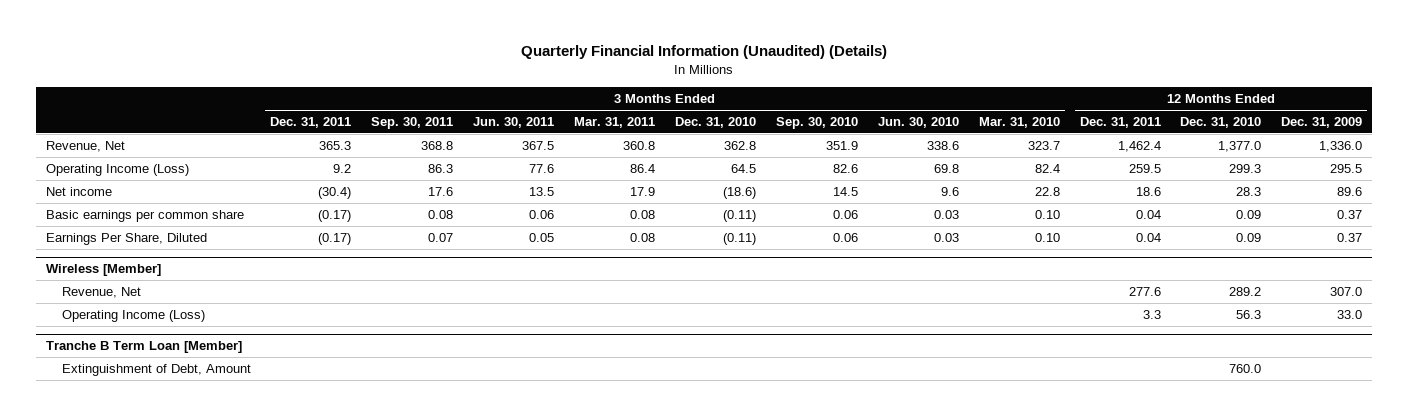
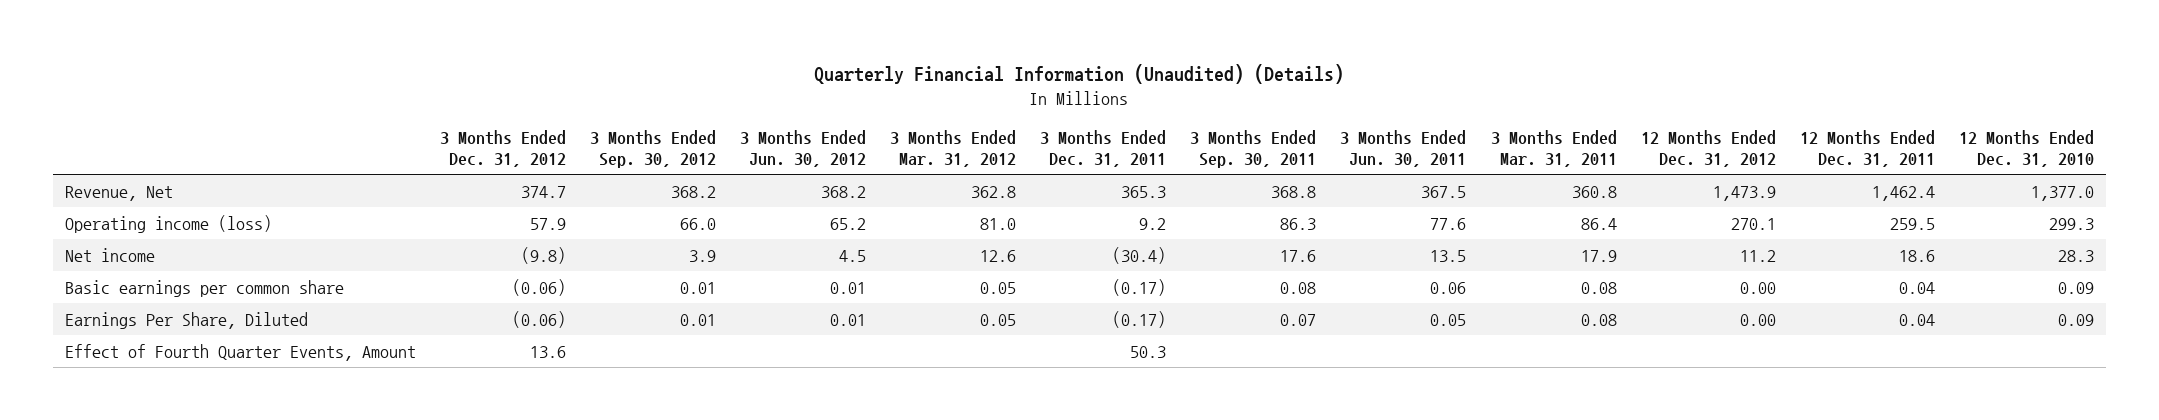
[674,117,756,129] Dec. 31, 2010 -> none
[775,117,858,130] Sep. 30, 2010 -> none
[877,117,959,129] Jun. 30, 2010 -> none
[978,117,1060,129] Mar. 31, 2010 -> none
[1281,117,1363,129] Dec. 31, 2009 -> none
none -> [439,129,566,168] 3 Months Ended Dec. 31, 2012
none -> [589,129,716,169] 3 Months Ended Sep. 30, 2012
none -> [740,129,867,168] 3 Months Ended Jun. 30, 2012
none -> [890,129,1017,168] 3 Months Ended Mar. 31, 2012
none -> [1640,129,1776,168] 12 Months Ended Dec. 31, 2012
[45,163,189,176] Operating Income (Loss) -> [64,214,272,233] Operating income (loss)
[45,264,161,277] Wireless [Member] -> none
[61,286,141,298] Revenue, Net -> none
[61,309,205,322] Operating Income (Loss) -> none
[45,341,242,354] Tranche B Term Loan [Member] -> none
[61,363,251,376] Extinguishment of Debt, Amount -> none
none -> [64,343,416,361] Effect of Fourth Quarter Events, Amount

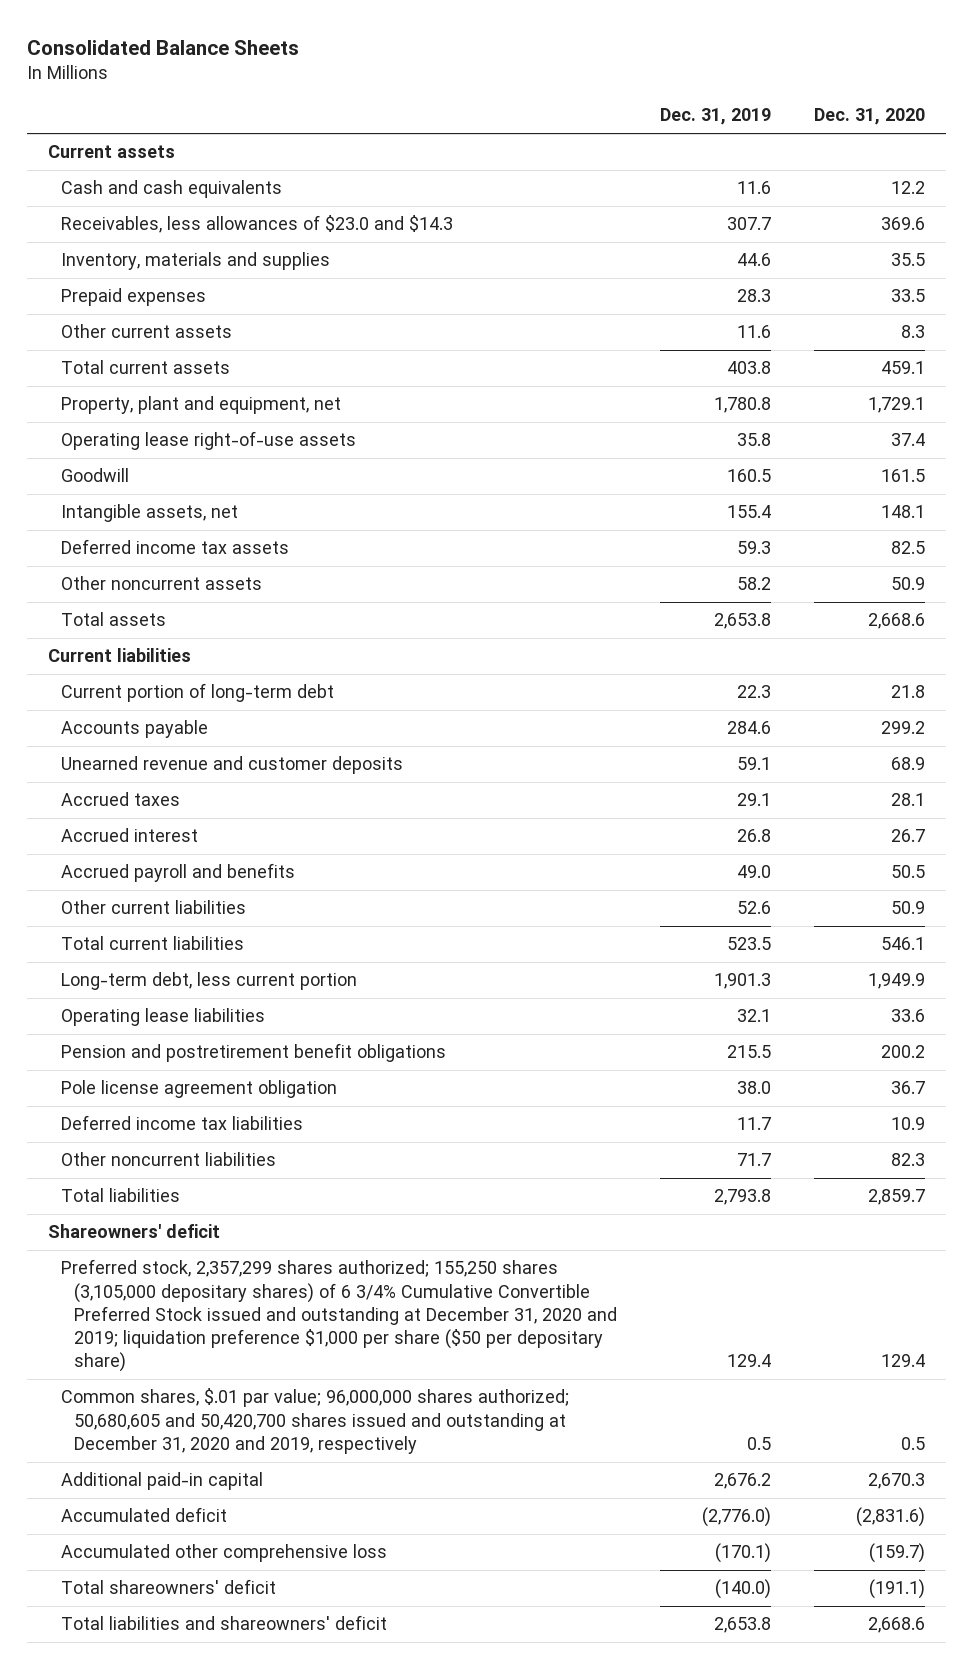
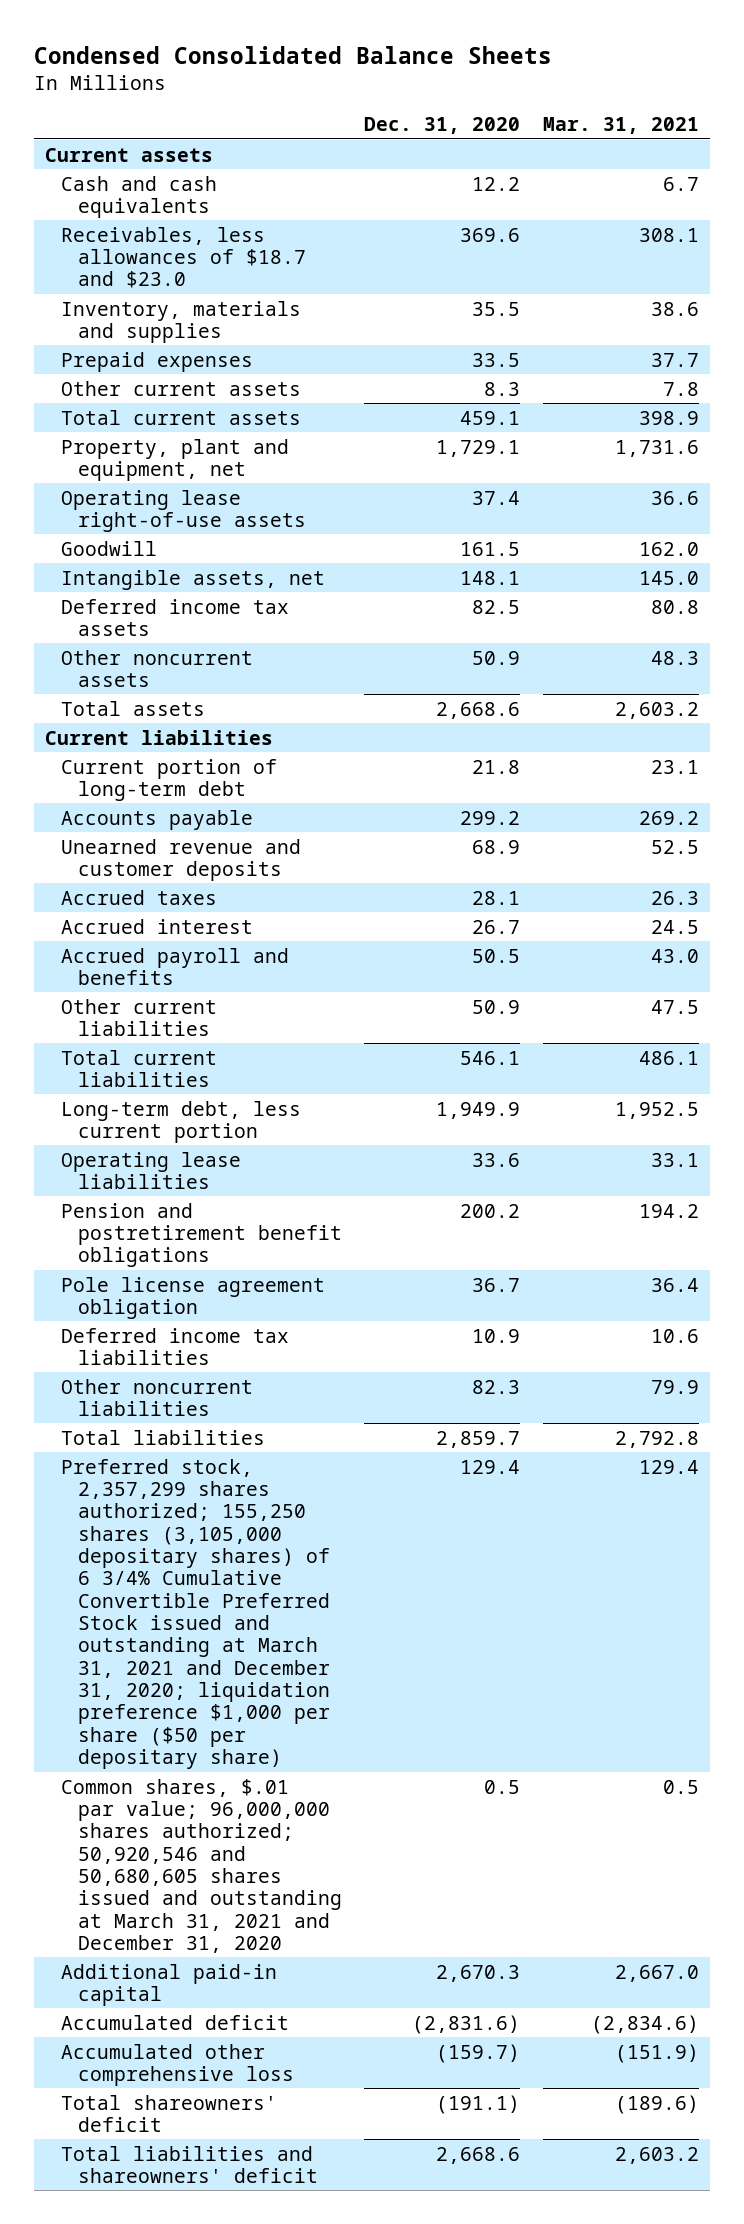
[26,39,299,55] Consolidated Balance Sheets -> [33,46,552,65] Condensed Consolidated Balance Sheets
[660,108,772,126] Dec. 31, 2019 -> none
none -> [542,117,699,135] Mar. 31, 2021
[61,215,454,234] Receivables, less allowances of $23.0 and $14.3 -> [61,226,306,289] Receivables, less allowances of $18.7 and $23.0
[48,1224,221,1239] Shareowners' deficit -> none
[61,1259,618,1373] Preferred stock, 2,357,299 shares authorized; 155,250 shares (3,105,000 depositary shares) of 6 3/4% Cumulative Convertible Preferred Stock issued and outstanding at December 31, 2020 and 2019; liquidation preference $1,000 per share ($50 per depositary share) -> [61,1458,330,1770] Preferred stock, 2,357,299 shares authorized; 155,250 shares (3,105,000 depositary shares) of 6 3/4% Cumulative Convertible Preferred Stock issued and outstanding at March 31, 2021 and December 31, 2020; liquidation preference $1,000 per share ($50 per depositary share)
[61,1388,570,1454] Common shares, $.01 par value; 96,000,000 shares authorized; 50,680,605 and 50,420,700 shares issued and outstanding at December 31, 2020 and 2019, respectively -> [61,1778,342,1953] Common shares, $.01 par value; 96,000,000 shares authorized; 50,920,546 and 50,680,605 shares issued and outstanding at March 31, 2021 and December 31, 2020

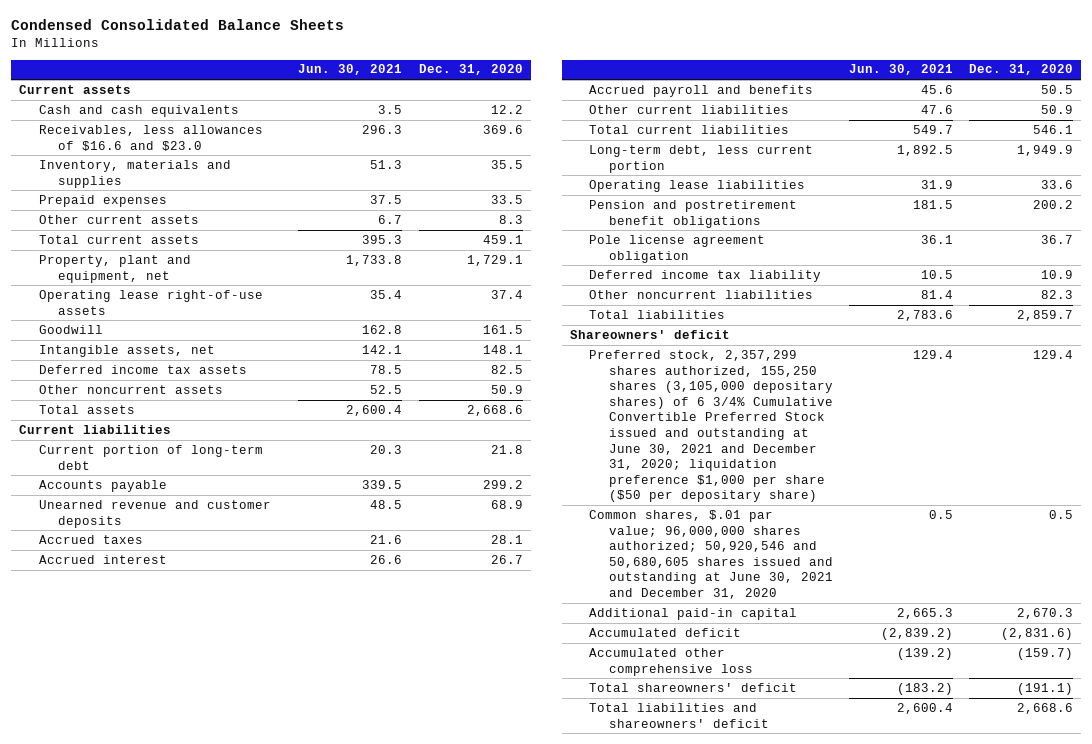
[542,117,699,135] Mar. 31, 2021 -> none
none -> [298,64,403,76] Jun. 30, 2021
[61,226,306,289] Receivables, less allowances of $18.7 and $23.0 -> [38,124,263,151] Receivables, less allowances of $16.6 and $23.0
[61,1327,290,1365] Deferred income tax liabilities -> [589,269,822,282] Deferred income tax liability
none -> [569,329,730,339] Shareowners' deficit
[61,1458,330,1770] Preferred stock, 2,357,299 shares authorized; 155,250 shares (3,105,000 depositary shares) of 6 3/4% Cumulative Convertible Preferred Stock issued and outstanding at March 31, 2021 and December 31, 2020; liquidation preference $1,000 per share ($50 per depositary share) -> [589,349,834,503] Preferred stock, 2,357,299 shares authorized, 155,250 shares (3,105,000 depositary shares) of 6 3/4% Cumulative Convertible Preferred Stock issued and outstanding at June 30, 2021 and December 31, 2020; liquidation preference $1,000 per share ($50 per depositary share)
[61,1778,342,1953] Common shares, $.01 par value; 96,000,000 shares authorized; 50,920,546 and 50,680,605 shares issued and outstanding at March 31, 2021 and December 31, 2020 -> [589,509,834,599] Common shares, $.01 par value; 96,000,000 shares authorized; 50,920,546 and 50,680,605 shares issued and outstanding at June 30, 2021 and December 31, 2020

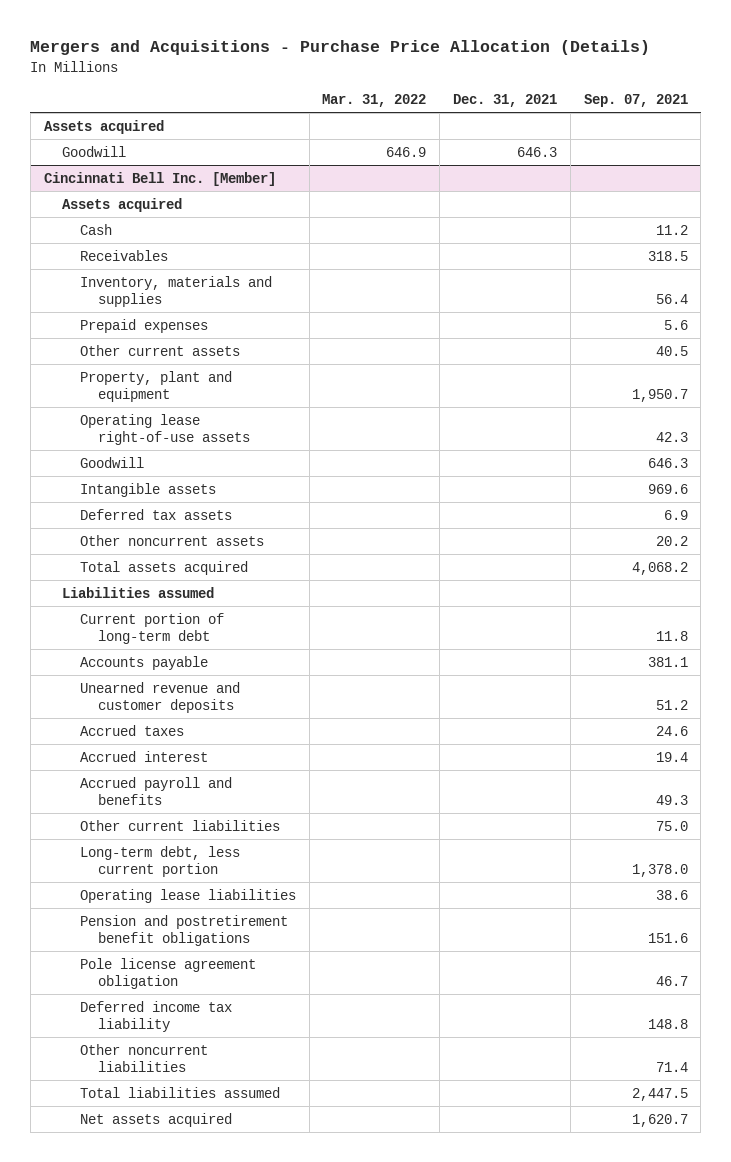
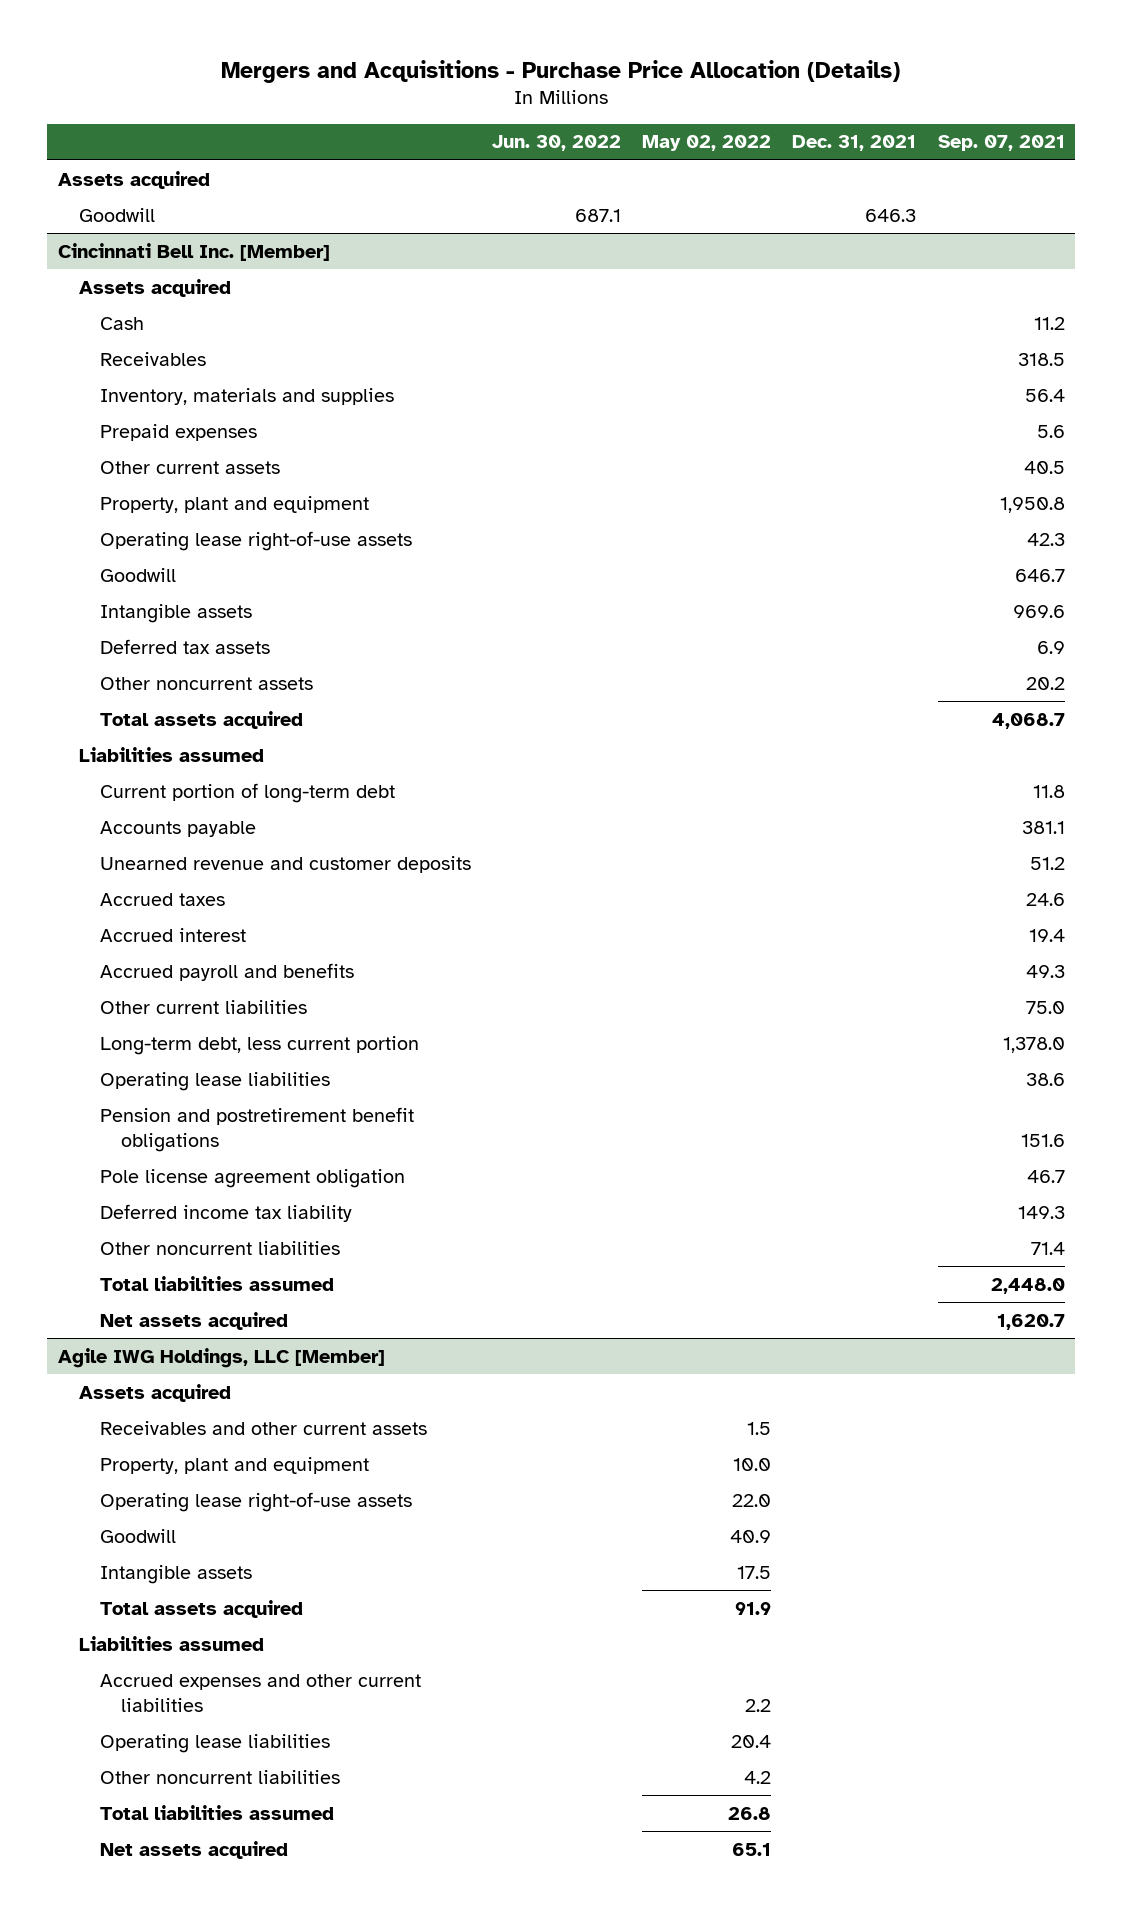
[322,93,427,107] Mar. 31, 2022 -> none
none -> [492,135,622,152] Jun. 30, 2022
none -> [642,135,772,152] May 02, 2022
[631,388,688,402] 1,950.7 -> [999,496,1065,513] 1,950.8
[647,457,688,468] 646.3 -> [1014,568,1065,582] 646.7
[631,561,688,575] 4,068.2 -> [991,712,1065,729] 4,068.7
[647,1018,688,1029] 148.8 -> [1017,1205,1065,1219] 149.3
[631,1087,688,1101] 2,447.5 -> [990,1277,1065,1294] 2,448.0
none -> [57,1347,385,1368] Agile IWG Holdings, LLC [Member]
none -> [78,1383,231,1402] Assets acquired
none -> [100,1420,428,1435] Receivables and other current assets
none -> [100,1456,370,1474] Property, plant and equipment
none -> [100,1491,413,1512] Operating lease right-of-use assets
none -> [100,1528,177,1543] Goodwill
none -> [100,1564,253,1584] Intangible assets
none -> [100,1599,304,1618] Total assets acquired
none -> [78,1635,264,1651] Liabilities assumed
none -> [100,1673,422,1712] Accrued expenses and other current liabilities
none -> [100,1733,331,1753] Operating lease liabilities
none -> [100,1769,341,1784] Other noncurrent liabilities
none -> [100,1804,335,1820] Total liabilities assumed
none -> [100,1840,289,1859] Net assets acquired

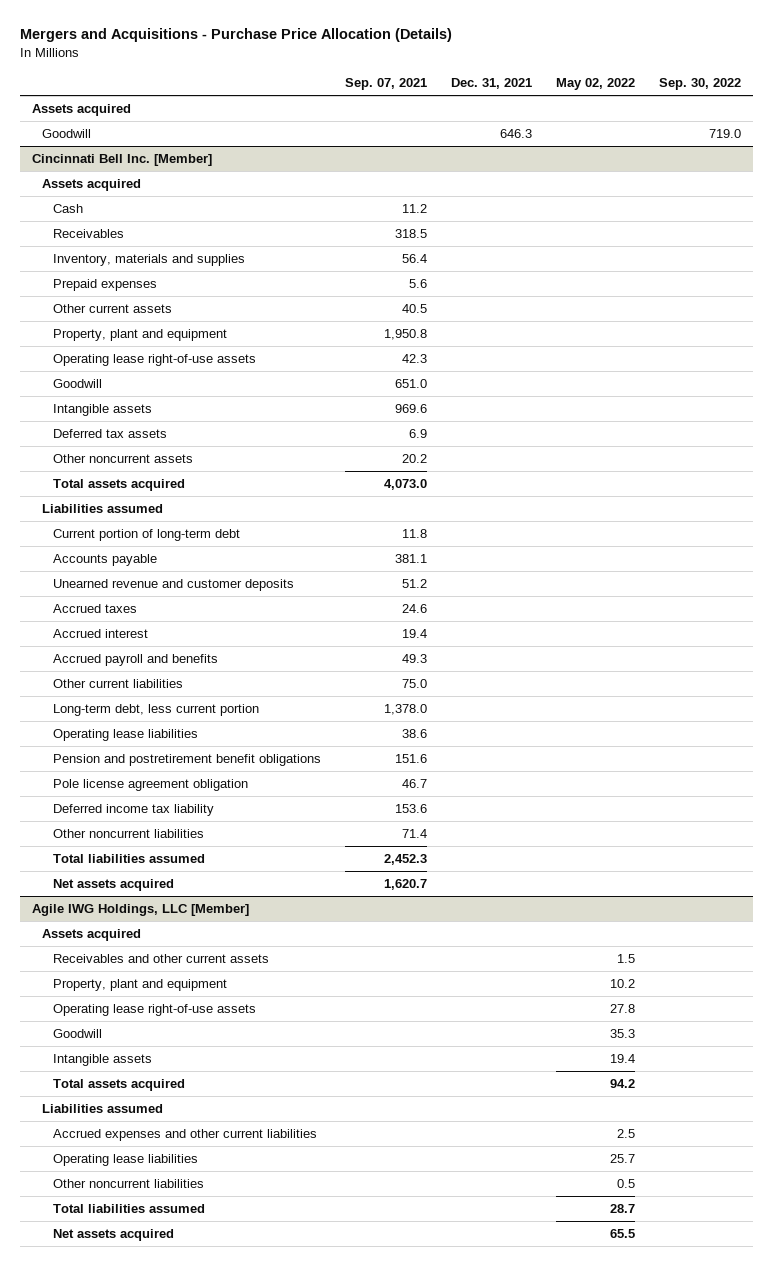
[492,135,622,152] Jun. 30, 2022 -> none
none -> [658,77,741,90] Sep. 30, 2022
[1014,568,1065,582] 646.7 -> [394,379,427,389] 651.0
[991,712,1065,729] 4,068.7 -> [383,479,427,491] 4,073.0
[1017,1205,1065,1219] 149.3 -> [394,804,427,814] 153.6
[990,1277,1065,1294] 2,448.0 -> [383,854,427,866] 2,452.3
[733,1457,772,1471] 10.0 -> [609,979,635,989] 10.2
[732,1493,772,1507] 22.0 -> [609,1004,635,1014] 27.8
[730,1529,772,1543] 40.9 -> [609,1029,635,1039] 35.3
[737,1565,772,1579] 17.5 -> [609,1054,635,1064] 19.4
[735,1601,772,1615] 91.9 -> [609,1079,635,1089] 94.2
[745,1698,772,1712] 2.2 -> [616,1129,635,1139] 2.5
[731,1734,772,1748] 20.4 -> [609,1154,635,1164] 25.7
[744,1770,772,1784] 4.2 -> [616,1179,635,1189] 0.5
[728,1806,772,1820] 26.8 -> [609,1204,635,1214] 28.7
[732,1842,772,1856] 65.1 -> [609,1229,635,1239] 65.5

